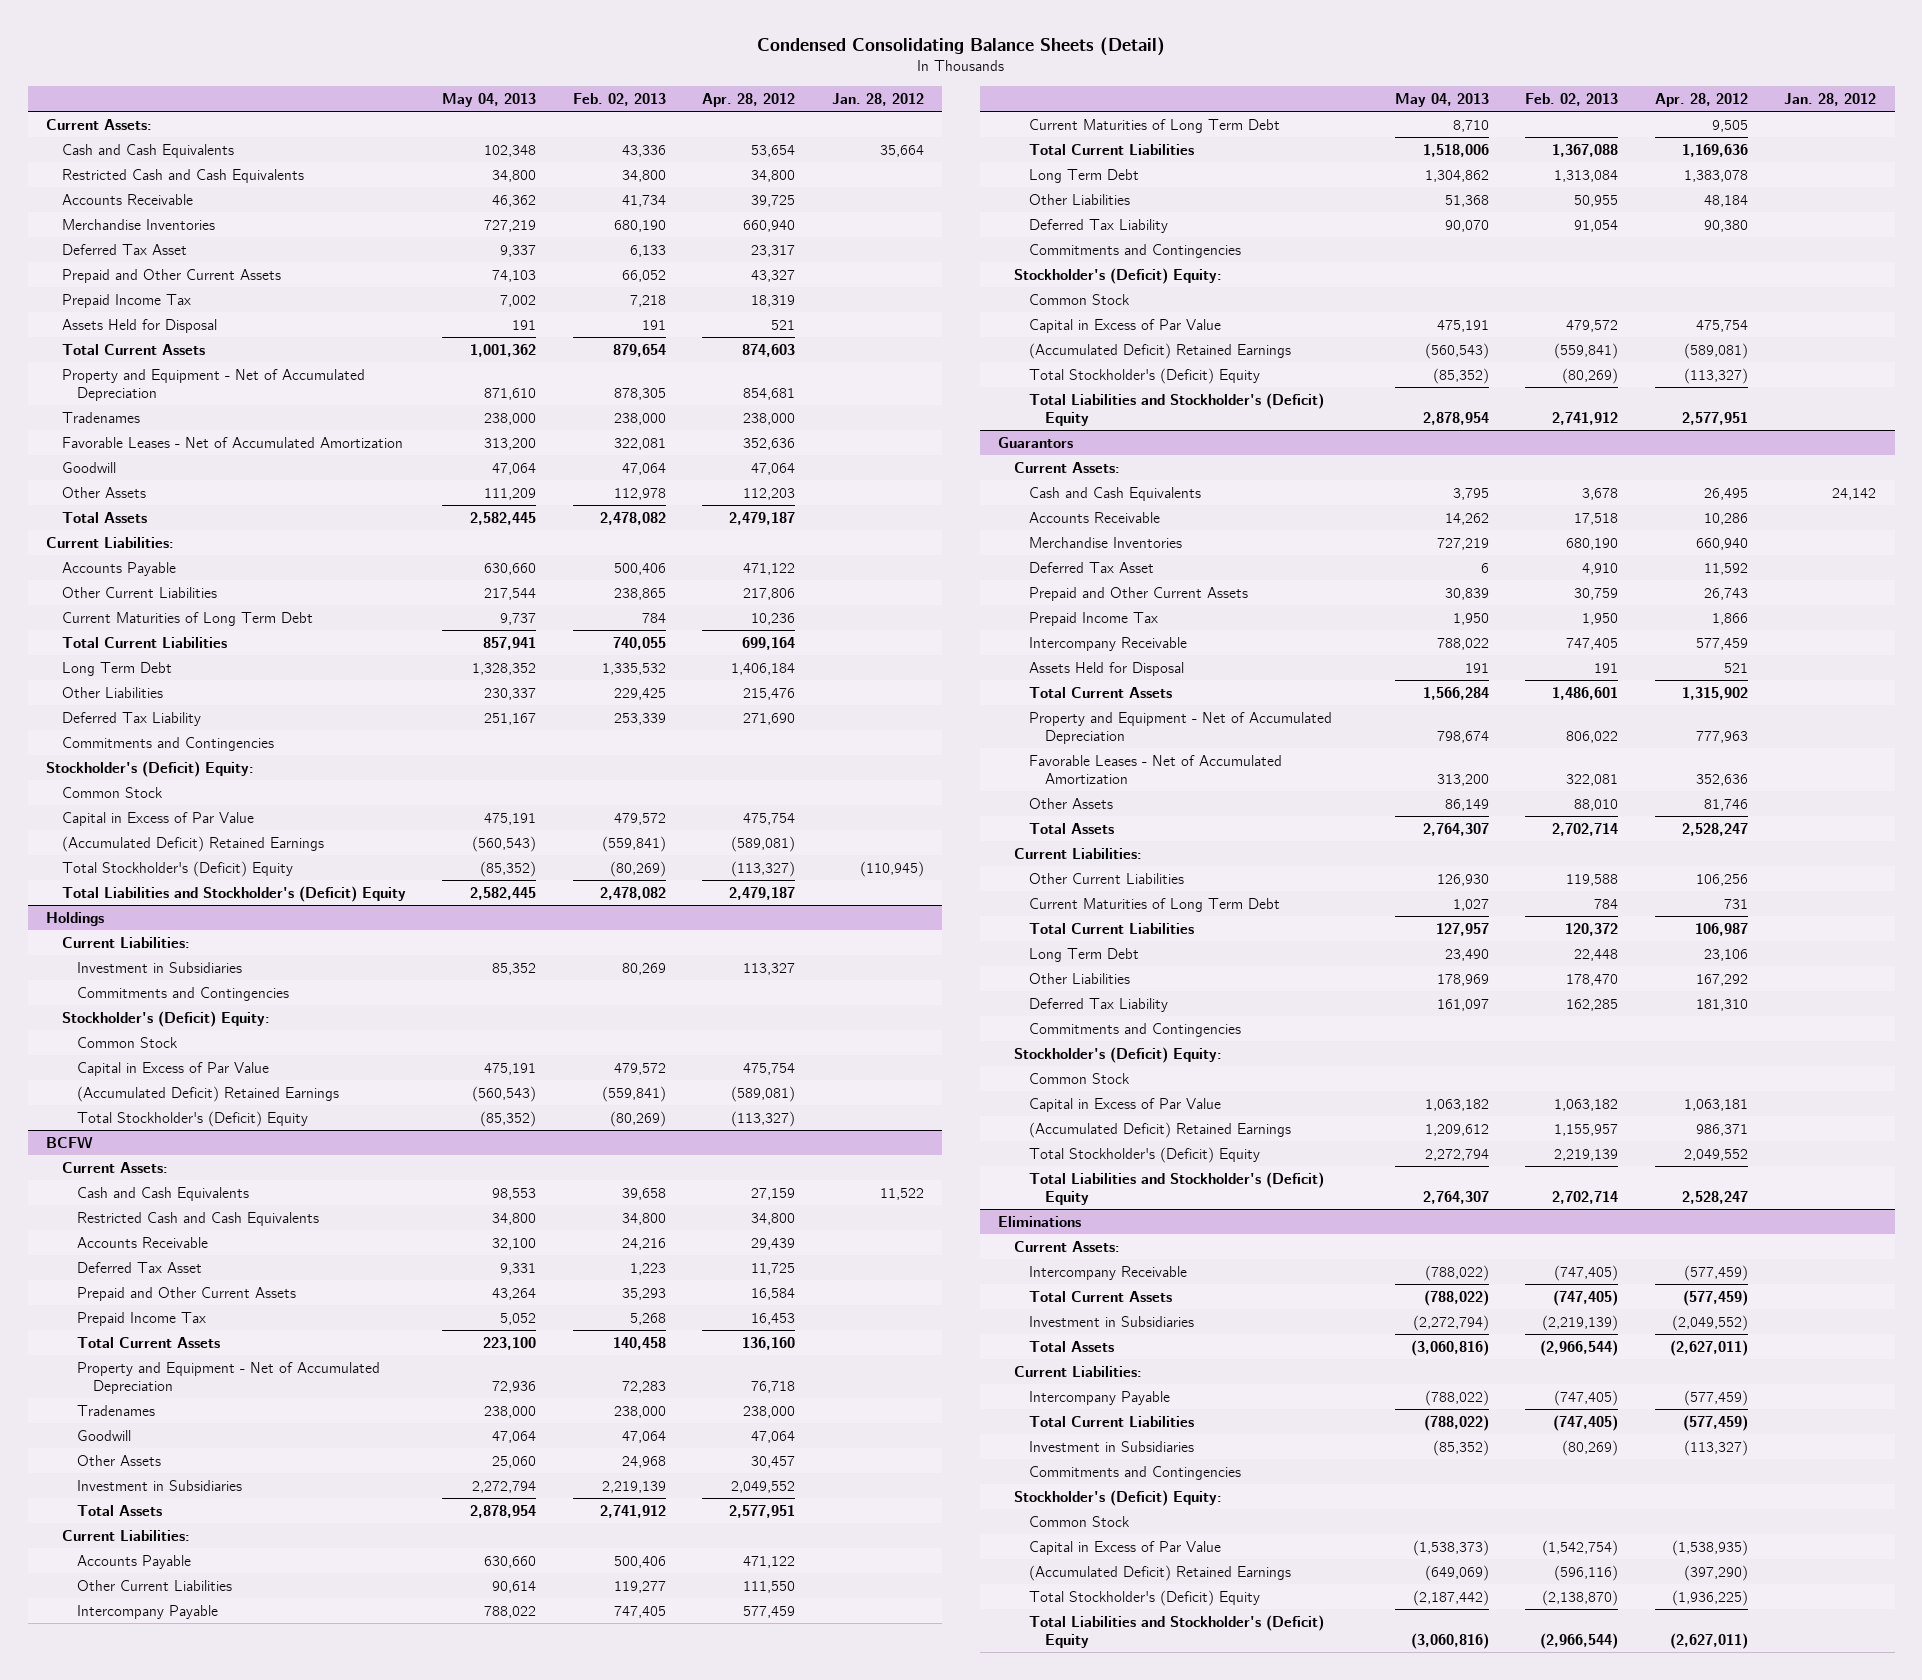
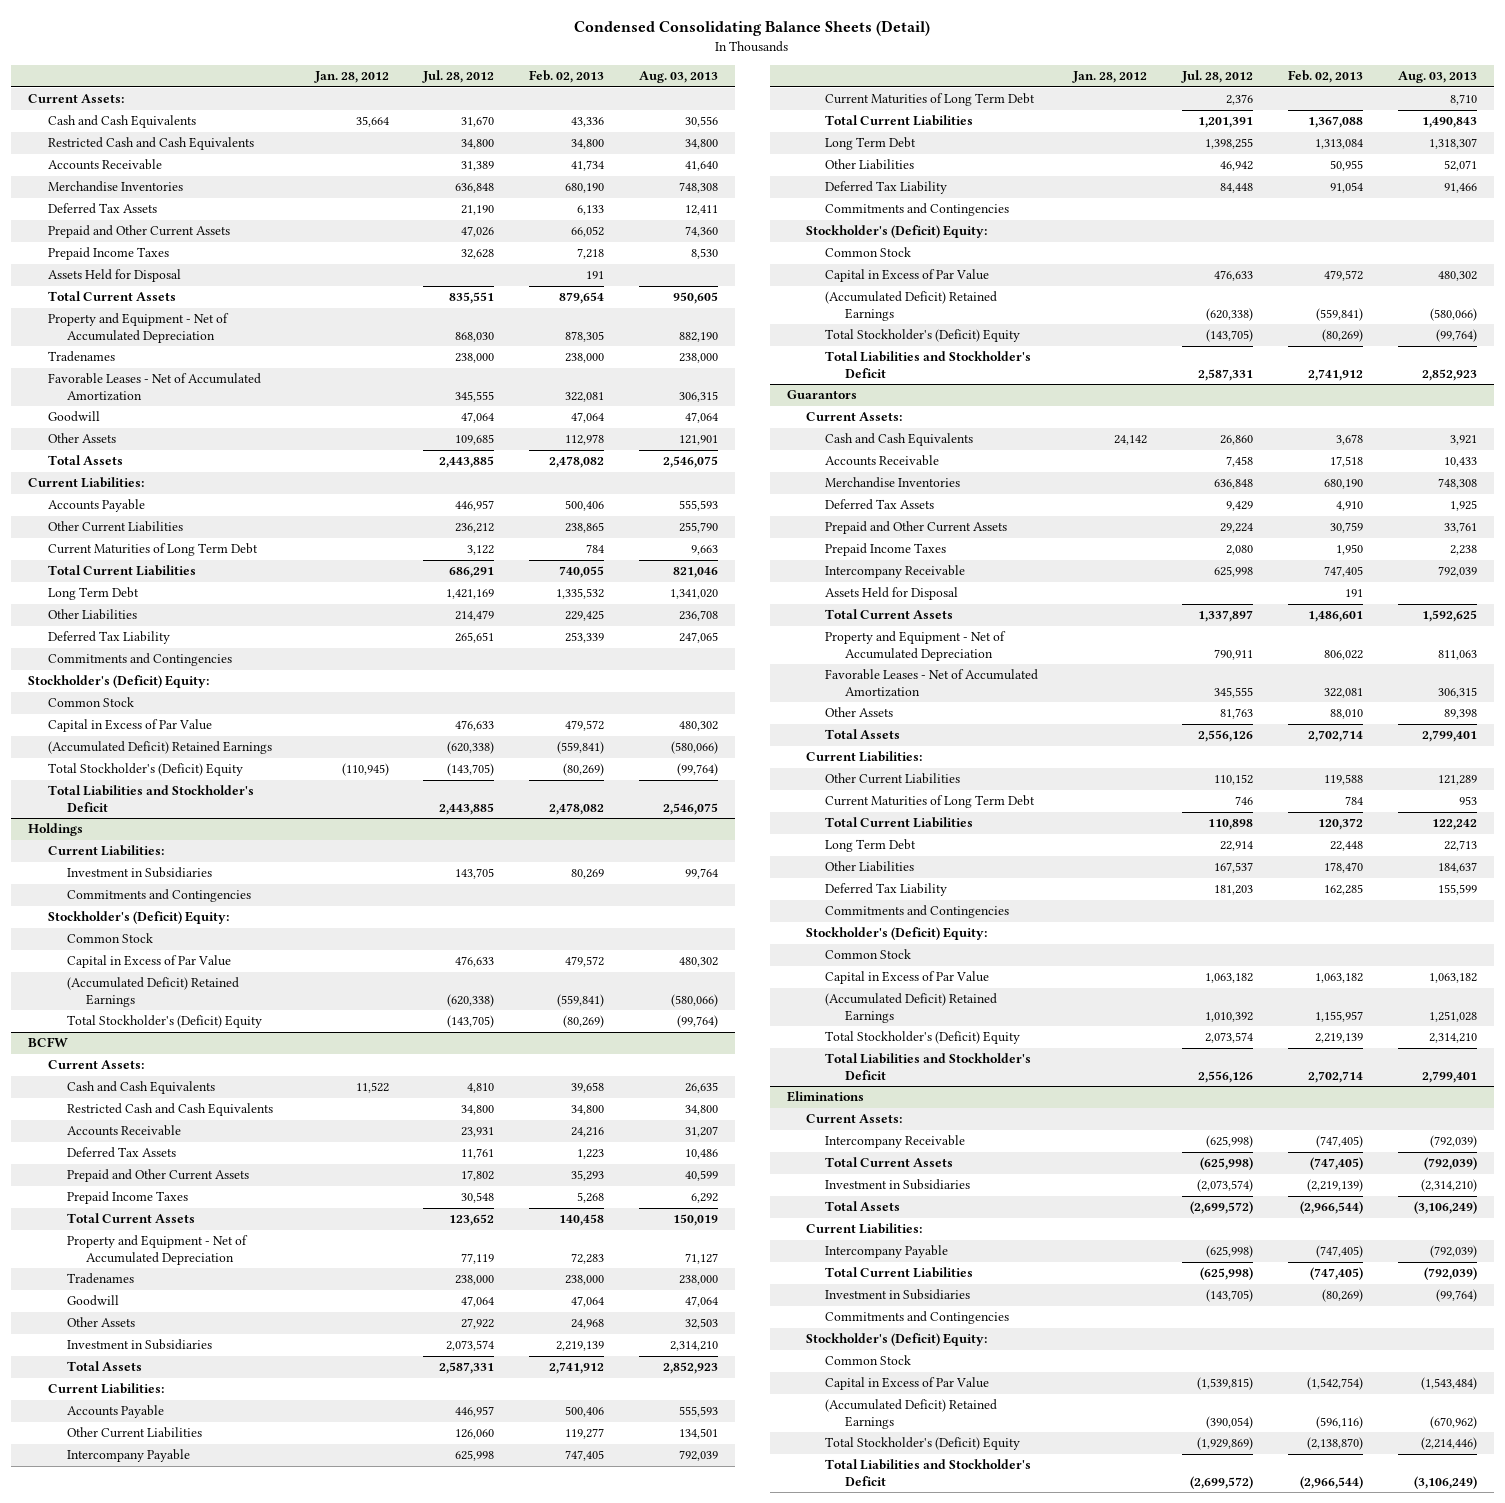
[442,92,537,107] May 04, 2013 -> none
[702,92,796,107] Apr. 28, 2012 -> none
none -> [422,70,495,84] Jul. 28, 2012
none -> [638,71,718,84] Aug. 03, 2013
[61,243,187,255] Deferred Tax Asset -> [47,203,157,215] Deferred Tax Assets
[61,293,191,308] Prepaid Income Tax -> [47,247,169,261] Prepaid Income Taxes
[61,885,406,902] Total Liabilities and Stockholder's (Deficit) Equity -> [47,785,254,812] Total Liabilities and Stockholder's Deficit
[77,1261,203,1273] Deferred Tax Asset -> [66,1147,176,1159] Deferred Tax Assets
[77,1311,207,1326] Prepaid Income Tax -> [66,1191,188,1205] Prepaid Income Taxes
[1029,392,1325,426] Total Liabilities and Stockholder's (Deficit) Equity -> [825,351,1032,378] Total Liabilities and Stockholder's Deficit
[1029,561,1155,573] Deferred Tax Asset -> [825,499,935,511] Deferred Tax Assets
[1029,611,1159,626] Prepaid Income Tax -> [825,543,947,557] Prepaid Income Taxes
[1029,1171,1325,1205] Total Liabilities and Stockholder's (Deficit) Equity -> [825,1053,1032,1080] Total Liabilities and Stockholder's Deficit
[1029,1614,1325,1648] Total Liabilities and Stockholder's (Deficit) Equity -> [825,1459,1032,1486] Total Liabilities and Stockholder's Deficit

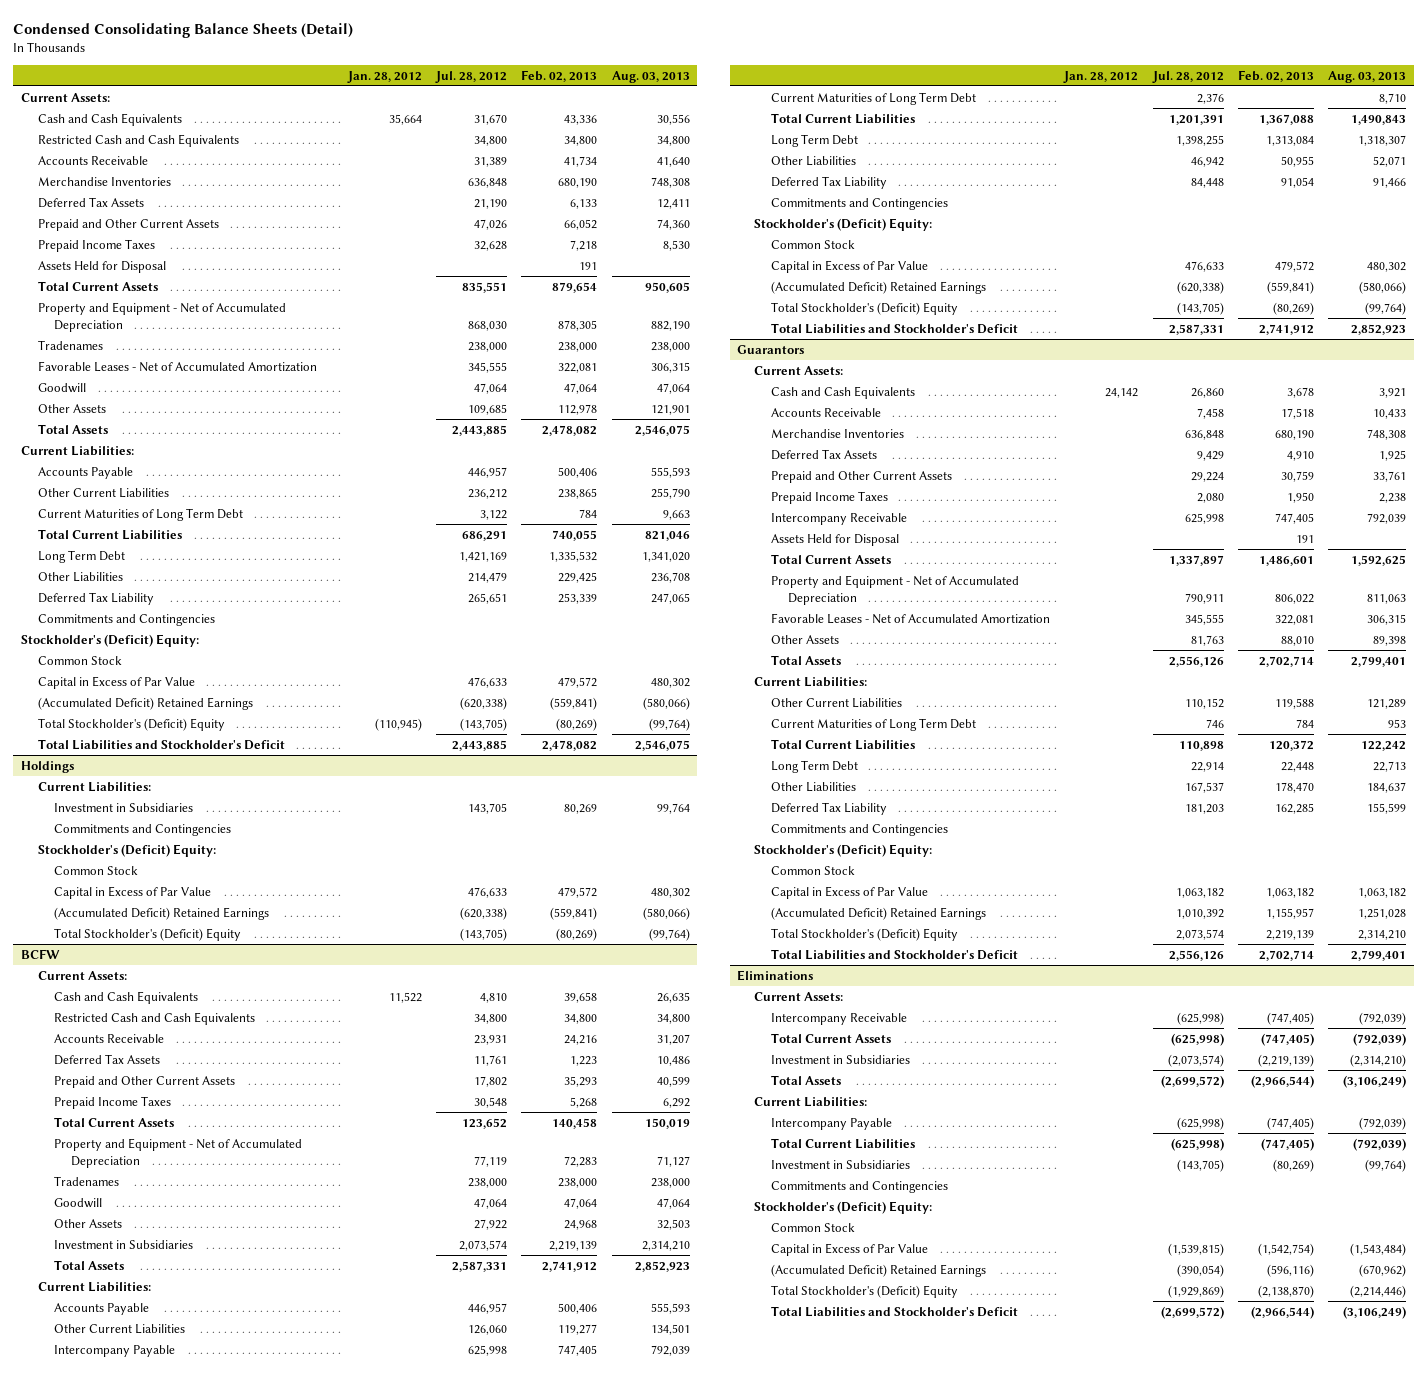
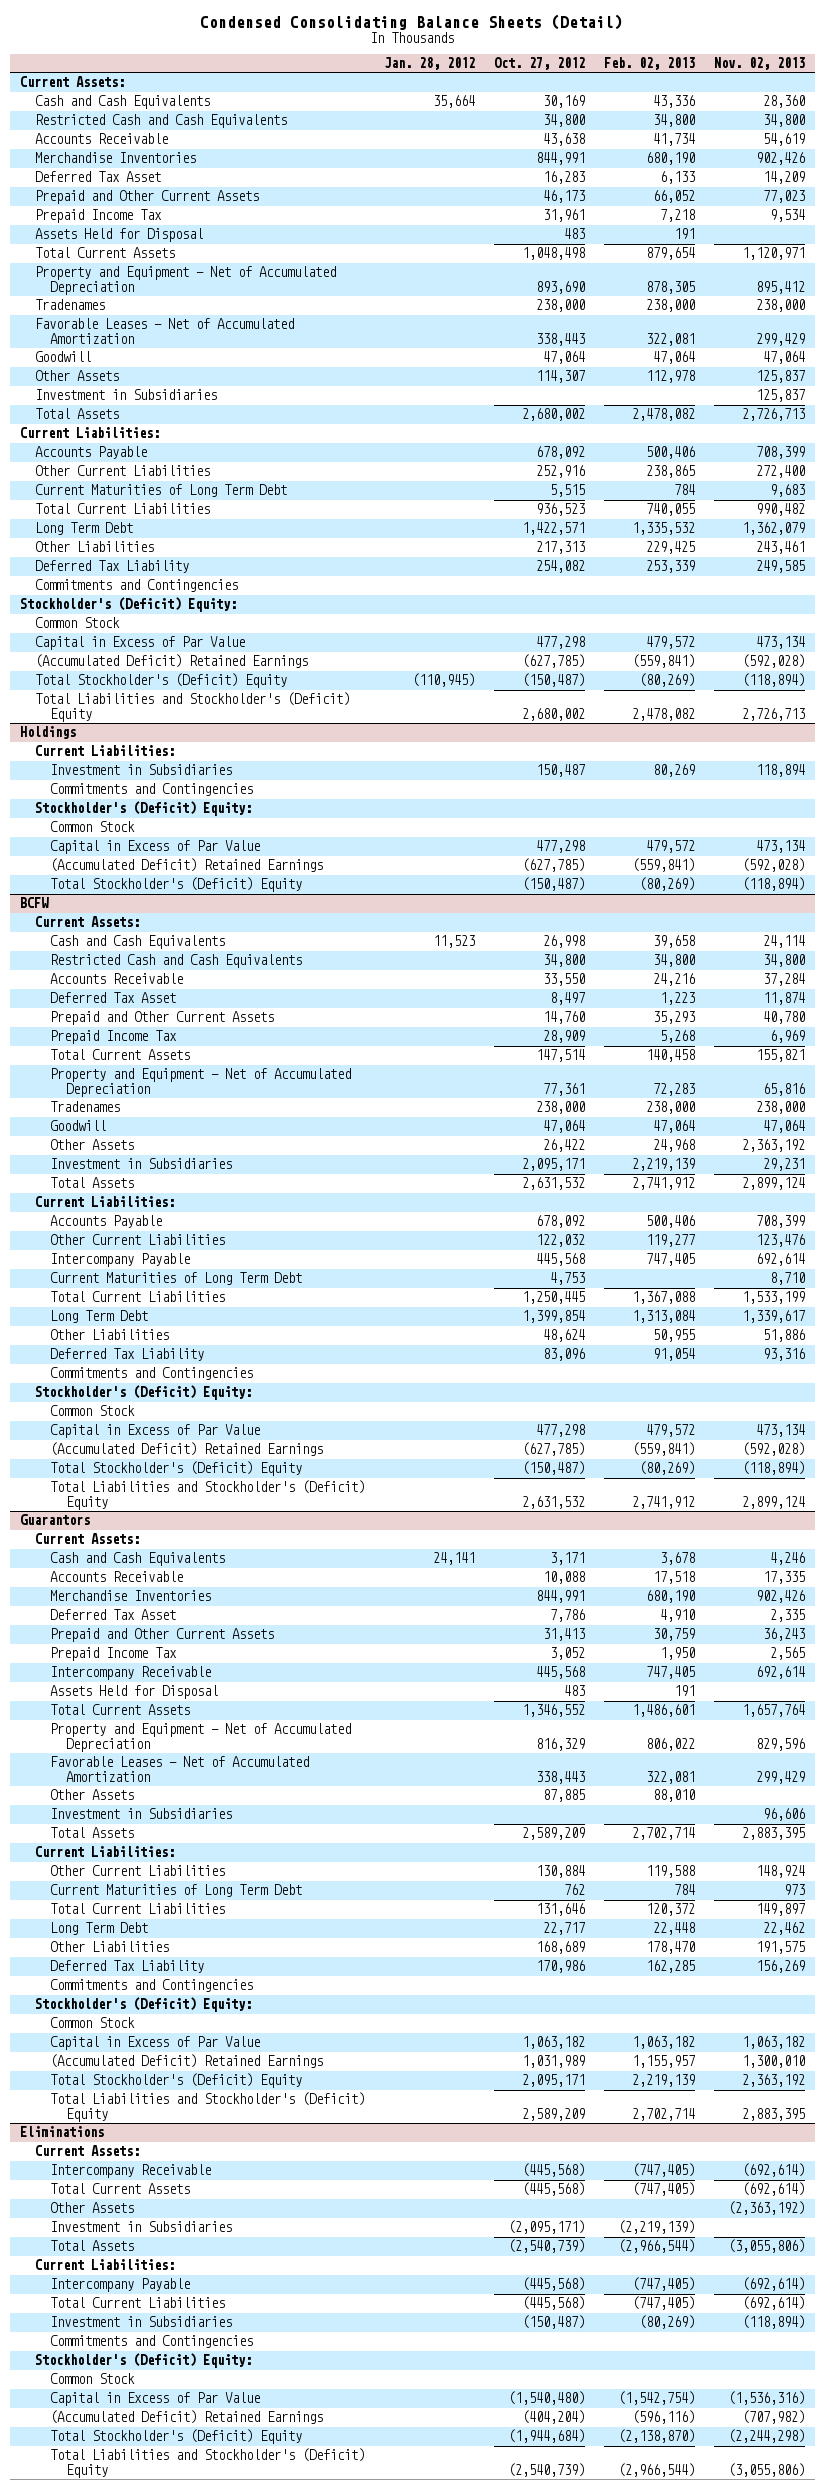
[435,70,508,83] Jul. 28, 2012 -> none
[611,70,690,83] Aug. 03, 2013 -> none
none -> [494,57,586,71] Oct. 27, 2012
none -> [714,57,806,71] Nov. 02, 2013
[37,196,144,208] Deferred Tax Assets -> [35,171,162,183] Deferred Tax Asset
[37,238,155,252] Prepaid Income Taxes -> [35,209,163,224] Prepaid Income Tax
none -> [35,389,218,401] Investment in Subsidiaries
[37,738,285,750] Total Liabilities and Stockholder's Deficit -> [35,692,351,722] Total Liabilities and Stockholder's (Deficit) Equity
[388,991,422,1003] 11,522 -> [433,935,476,949] 11,523
[54,1053,161,1065] Deferred Tax Assets -> [50,992,177,1004] Deferred Tax Asset
[54,1095,172,1109] Prepaid Income Taxes -> [50,1030,178,1045] Prepaid Income Tax
[771,322,1019,334] Total Liabilities and Stockholder's Deficit -> [50,1480,366,1510] Total Liabilities and Stockholder's (Deficit) Equity
[1105,387,1139,398] 24,142 -> [433,1552,476,1566] 24,141
[771,448,878,460] Deferred Tax Assets -> [50,1609,177,1621] Deferred Tax Asset
[771,490,889,504] Prepaid Income Taxes -> [50,1647,178,1662] Prepaid Income Tax
none -> [50,1808,233,1820] Investment in Subsidiaries
[771,948,1019,960] Total Liabilities and Stockholder's Deficit -> [50,2092,366,2122] Total Liabilities and Stockholder's (Deficit) Equity
none -> [50,2202,135,2214] Other Assets
[771,1305,1019,1317] Total Liabilities and Stockholder's Deficit -> [50,2448,366,2478] Total Liabilities and Stockholder's (Deficit) Equity

